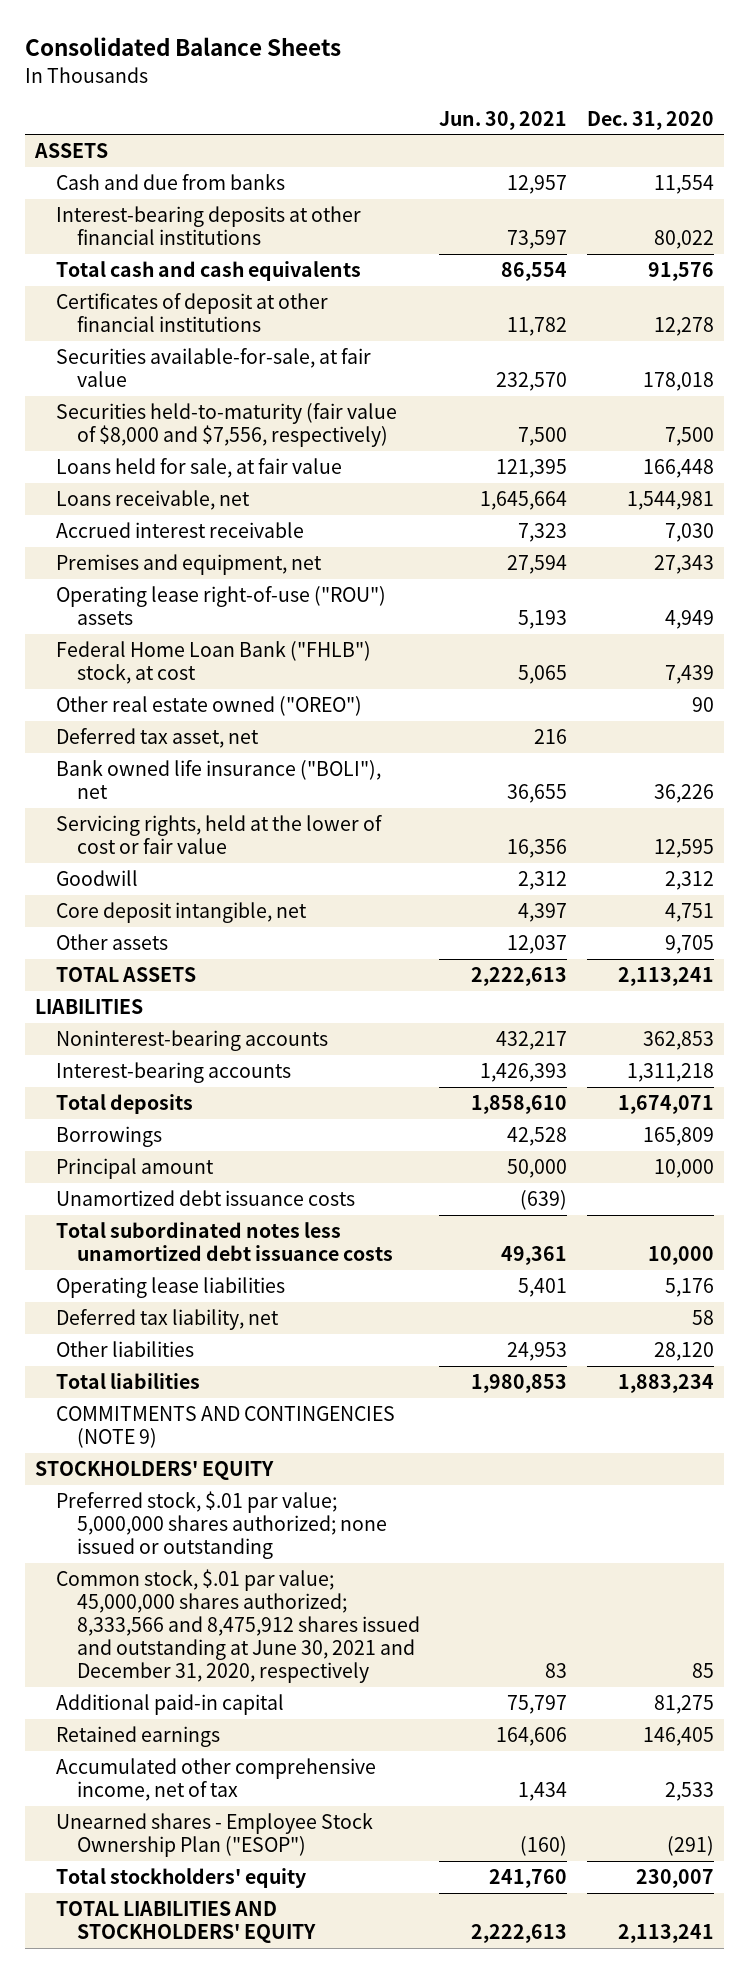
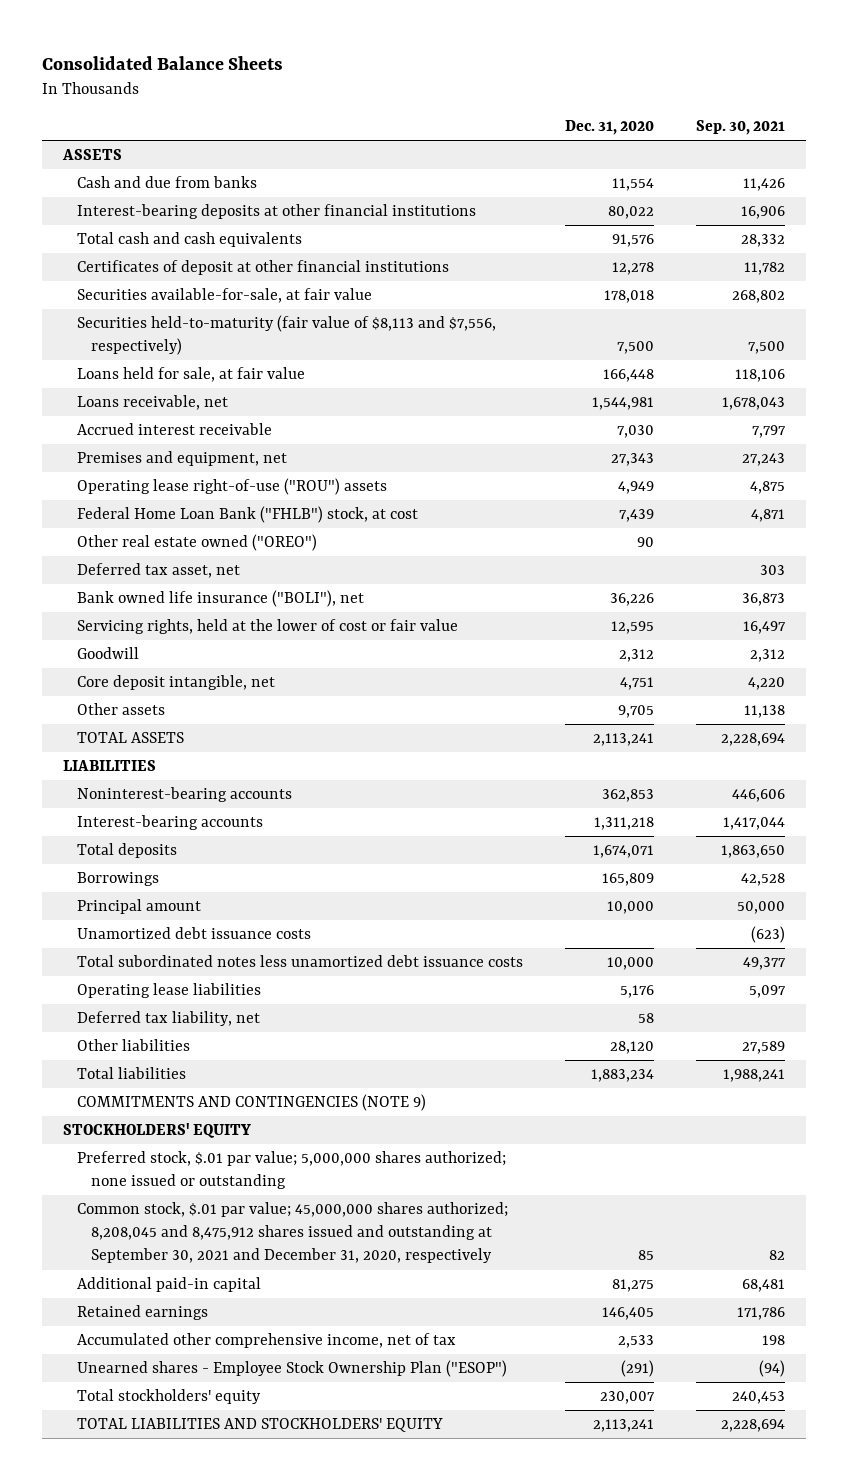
[439,110,568,130] Jun. 30, 2021 -> none
none -> [695,120,785,136] Sep. 30, 2021
[56,403,398,448] Securities held-to-maturity (fair value of $8,000 and $7,556, respectively) -> [76,315,496,356] Securities held-to-maturity (fair value of $8,113 and $7,556, respectively)
[56,1569,420,1684] Common stock, $.01 par value; 45,000,000 shares authorized; 8,333,566 and 8,475,912 shares issued and outstanding at June 30, 2021 and December 31, 2020, respectively -> [76,1202,508,1264] Common stock, $.01 par value; 45,000,000 shares authorized; 8,208,045 and 8,475,912 shares issued and outstanding at September 30, 2021 and December 31, 2020, respectively

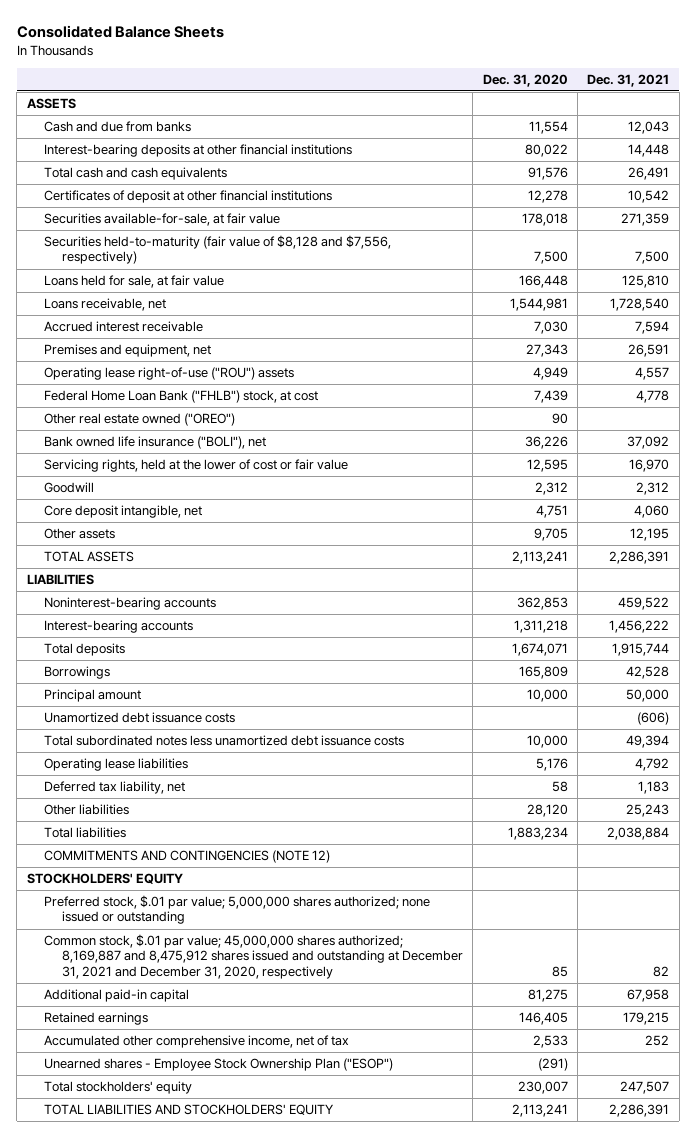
[695,120,785,136] Sep. 30, 2021 -> none
none -> [587,73,670,87] Dec. 31, 2021
[76,315,496,356] Securities held-to-maturity (fair value of $8,113 and $7,556, respectively) -> [44,235,392,265] Securities held-to-maturity (fair value of $8,128 and $7,556, respectively)
[76,563,240,579] Deferred tax asset, net -> none
[76,1094,426,1112] COMMITMENTS AND CONTINGENCIES (NOTE 9) -> [44,850,331,864] COMMITMENTS AND CONTINGENCIES (NOTE 12)
[76,1202,508,1264] Common stock, $.01 par value; 45,000,000 shares authorized; 8,208,045 and 8,475,912 shares issued and outstanding at September 30, 2021 and December 31, 2020, respectively -> [44,934,463,979] Common stock, $.01 par value; 45,000,000 shares authorized; 8,169,887 and 8,475,912 shares issued and outstanding at December 31, 2021 and December 31, 2020, respectively

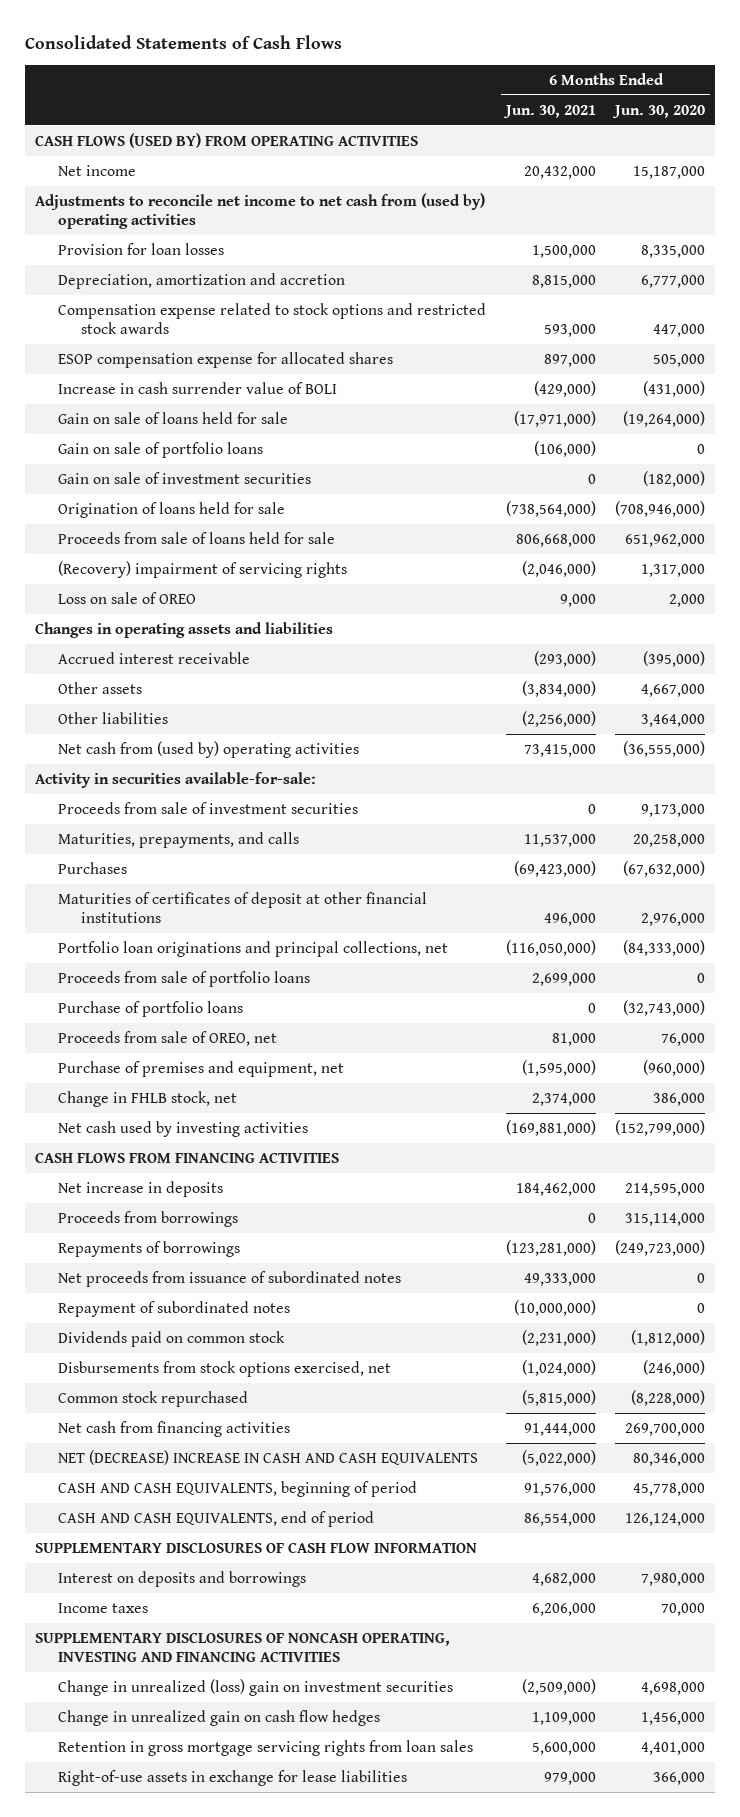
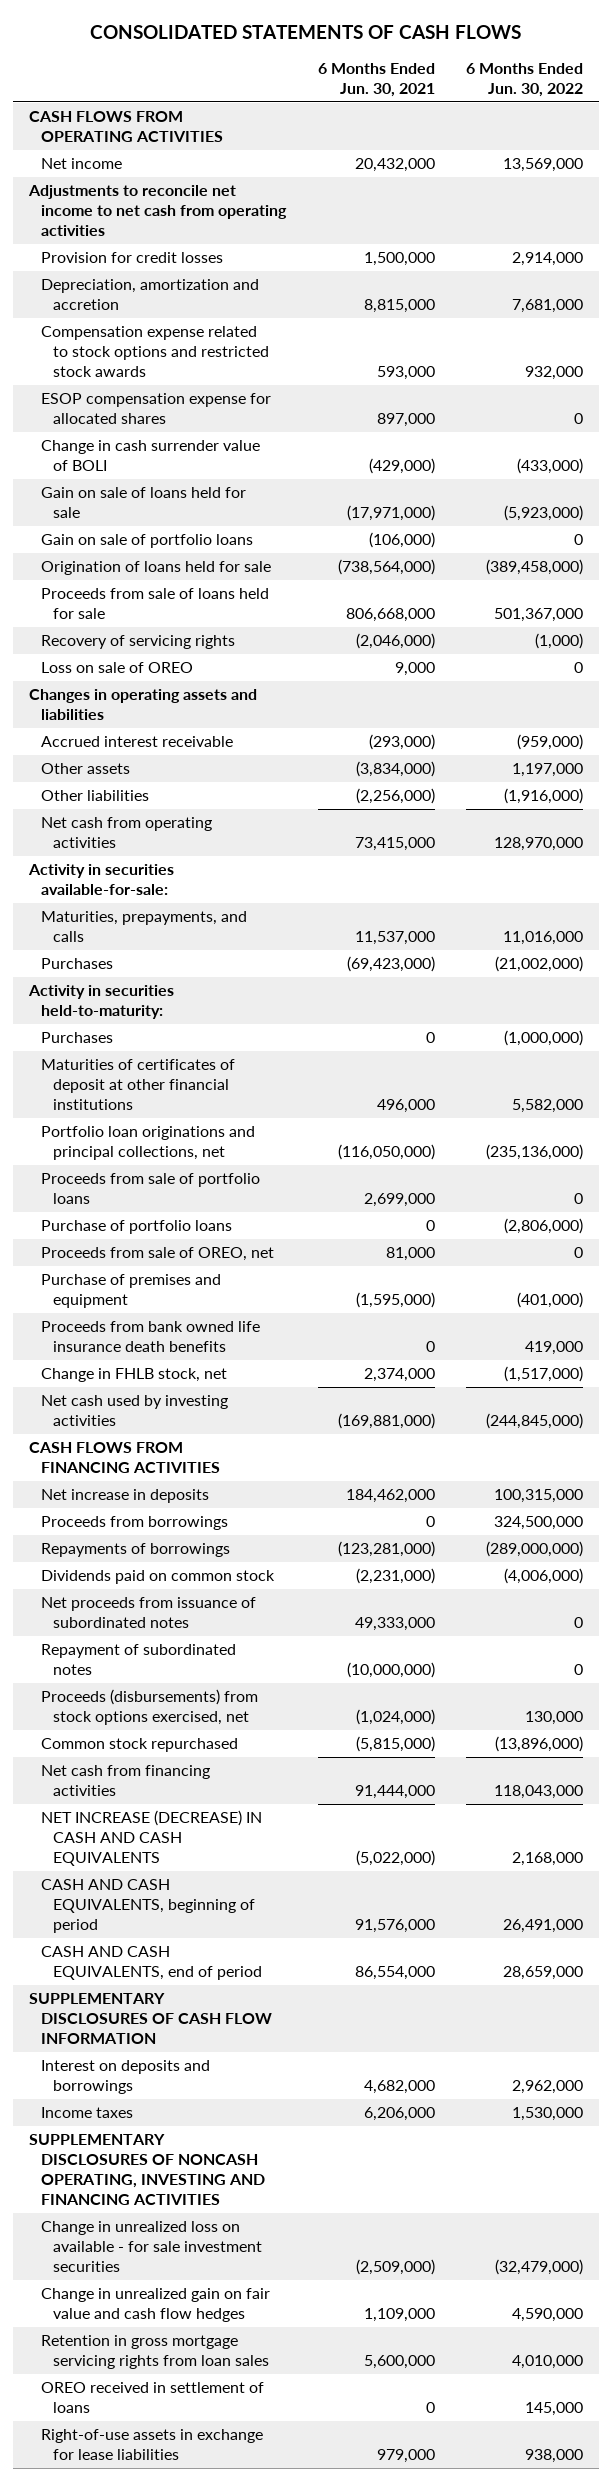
[25,35,343,50] Consolidated Statements of Cash Flows -> [90,24,522,39] CONSOLIDATED STATEMENTS OF CASH FLOWS
[612,104,706,118] Jun. 30, 2020 -> none
none -> [466,63,584,98] 6 Months Ended Jun. 30, 2022
[34,132,418,148] CASH FLOWS (USED BY) FROM OPERATING ACTIVITIES -> [29,111,224,143] CASH FLOWS FROM OPERATING ACTIVITIES
[34,192,485,229] Adjustments to reconcile net income to net cash from (used by) operating activities -> [28,185,288,237] Adjustments to reconcile net income to net cash from operating activities
[57,242,224,255] Provision for loan losses -> [41,252,224,264] Provision for credit losses
[57,381,337,394] Increase in cash surrender value of BOLI -> [41,440,261,472] Change in cash surrender value of BOLI
[57,471,311,484] Gain on sale of investment securities -> none
[57,560,347,578] (Recovery) impairment of servicing rights -> [41,635,236,650] Recovery of servicing rights
[57,740,359,758] Net cash from (used by) operating activities -> [41,817,213,849] Net cash from operating activities
[57,801,358,814] Proceeds from sale of investment securities -> none
none -> [28,985,175,1020] Activity in securities held-to-maturity:
none -> [41,1032,114,1044] Purchases
[57,1060,344,1077] Purchase of premises and equipment, net -> [41,1274,222,1309] Purchase of premises and equipment
none -> [41,1321,261,1353] Proceeds from bank owned life insurance death benefits
[57,1330,285,1347] Dividends paid on common stock -> [41,1570,276,1585] Dividends paid on common stock
[57,1360,391,1377] Disbursements from stock options exercised, net -> [41,1689,259,1726] Proceeds (disbursements) from stock options exercised, net
[57,1449,478,1465] NET (DECREASE) INCREASE IN CASH AND CASH EQUIVALENTS -> [41,1810,263,1867] NET INCREASE (DECREASE) IN CASH AND CASH EQUIVALENTS
[57,1678,453,1696] Change in unrealized (loss) gain on investment securities -> [41,2221,263,2273] Change in unrealized loss on available - for sale investment securities
[57,1709,380,1726] Change in unrealized gain on cash flow hedges -> [41,2288,271,2323] Change in unrealized gain on fair value and cash flow hedges
none -> [41,2382,265,2414] OREO received in settlement of loans

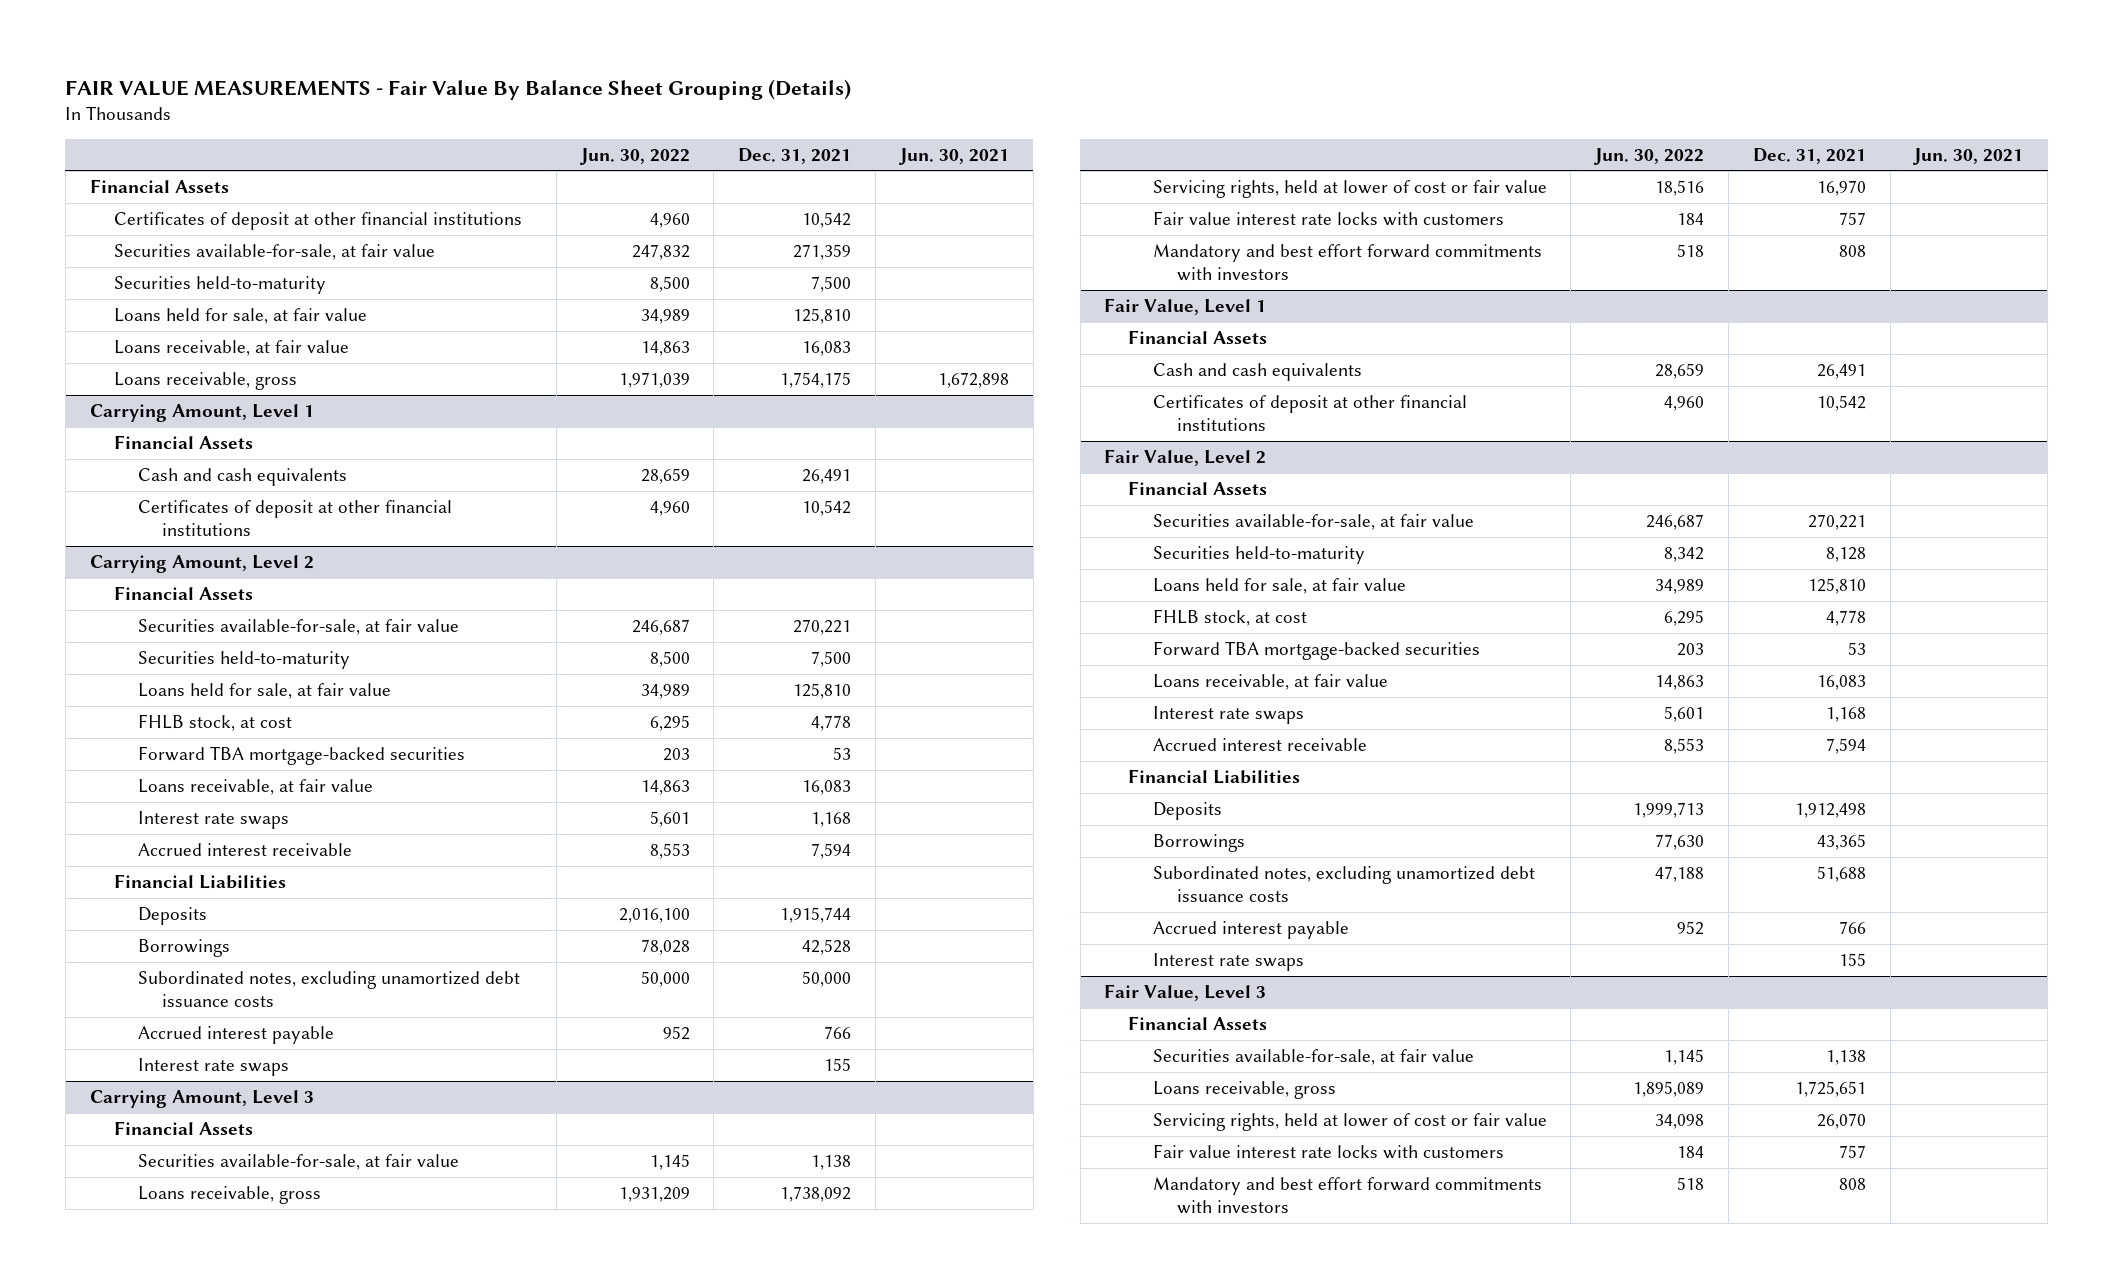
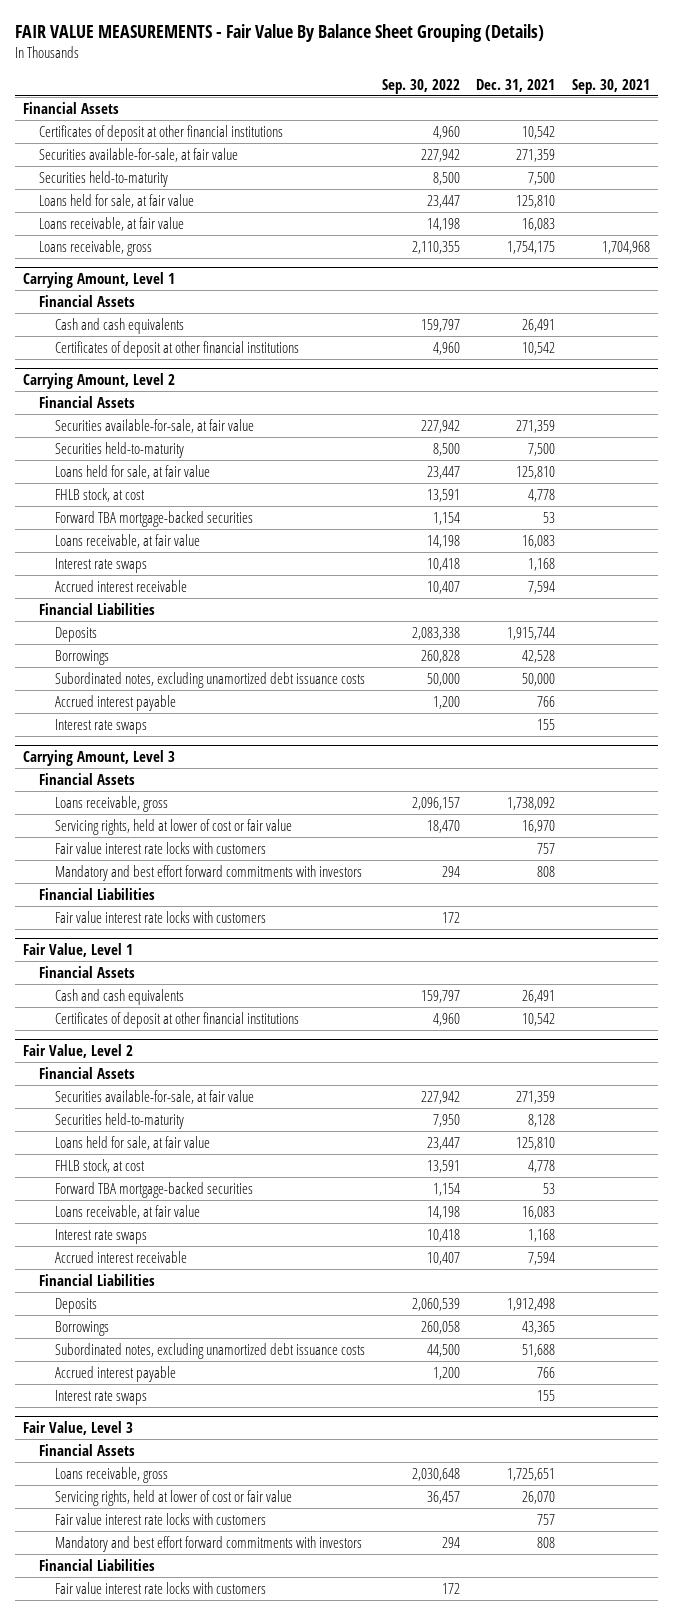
[579,147,690,165] Jun. 30, 2022 -> none
[898,147,1009,165] Jun. 30, 2021 -> none
none -> [381,78,460,94] Sep. 30, 2022
none -> [571,78,650,94] Sep. 30, 2021
[793,618,852,635] 270,221 -> [516,419,556,433] 271,359
[137,1153,459,1170] Securities available-for-sale, at fair value -> none
none -> [38,887,155,900] Financial Liabilities
none -> [54,910,266,923] Fair value interest rate locks with customers
[1807,513,1866,530] 270,221 -> [516,1090,556,1104] 271,359
[1152,1048,1474,1065] Securities available-for-sale, at fair value -> none
none -> [38,1558,155,1571] Financial Liabilities
none -> [54,1581,266,1594] Fair value interest rate locks with customers

